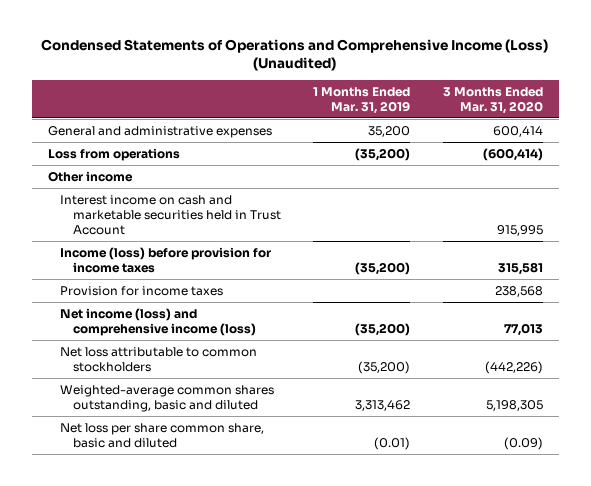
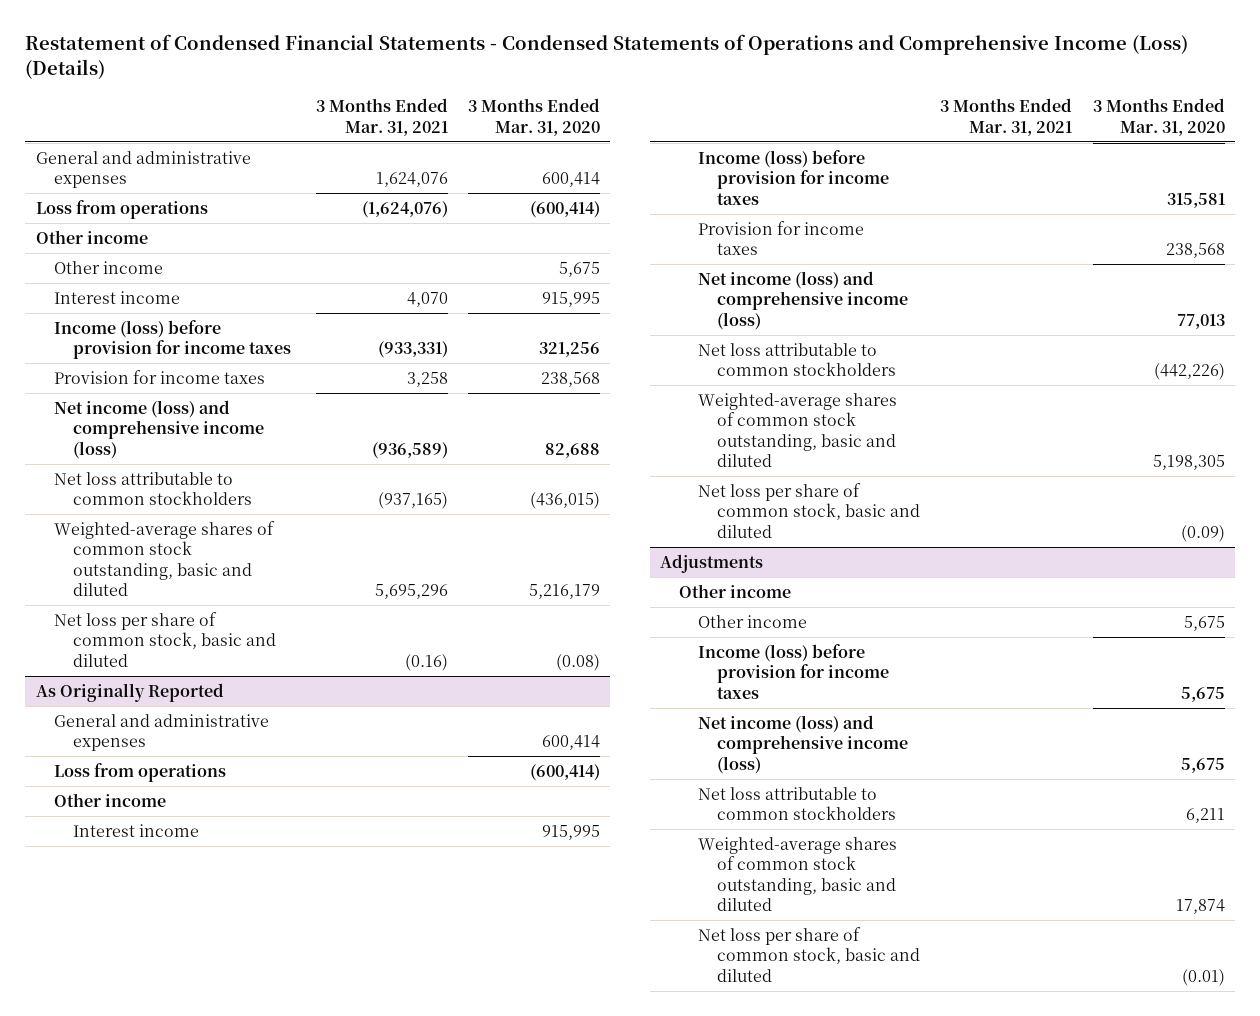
[41,38,549,72] Condensed Statements of Operations and Comprehensive Income (Loss) (Unaudited) -> [25,34,1189,80] Restatement of Condensed Financial Statements - Condensed Statements of Operations and Comprehensive Income (Loss) (Details)
[313,86,411,114] 1 Months Ended Mar. 31, 2019 -> none
none -> [315,98,448,136] 3 Months Ended Mar. 31, 2021
none -> [54,260,164,274] Other income
[60,194,281,235] Interest income on cash and marketable securities held in Trust Account -> [54,290,181,304] Interest income
none -> [54,319,292,360] Income (loss) before provision for income taxes
none -> [54,369,266,384] Provision for income taxes
none -> [54,399,265,459] Net income (loss) and comprehensive income (loss)
none -> [54,471,253,506] Net loss attributable to common stockholders
none -> [54,520,276,597] Weighted-average shares of common stock outstanding, basic and diluted
none -> [54,611,277,667] Net loss per share of common stock, basic and diluted
none -> [35,682,224,702] As Originally Reported
none -> [54,713,270,752] General and administrative expenses
none -> [54,762,227,782] Loss from operations
none -> [54,792,167,807] Other income
none -> [73,823,200,837] Interest income
[60,384,275,412] Weighted-average common shares outstanding, basic and diluted -> [698,392,898,468] Weighted-average shares of common stock outstanding, basic and diluted
[60,422,265,448] Net loss per share common share, basic and diluted -> [698,482,920,538] Net loss per share of common stock, basic and diluted
none -> [660,553,764,573] Adjustments
none -> [679,583,792,598] Other income
none -> [698,614,808,628] Other income
none -> [698,643,889,699] Income (loss) before provision for income taxes
none -> [698,714,908,774] Net income (loss) and comprehensive income (loss)
none -> [698,786,896,821] Net loss attributable to common stockholders
none -> [698,836,898,912] Weighted-average shares of common stock outstanding, basic and diluted
none -> [698,926,920,982] Net loss per share of common stock, basic and diluted

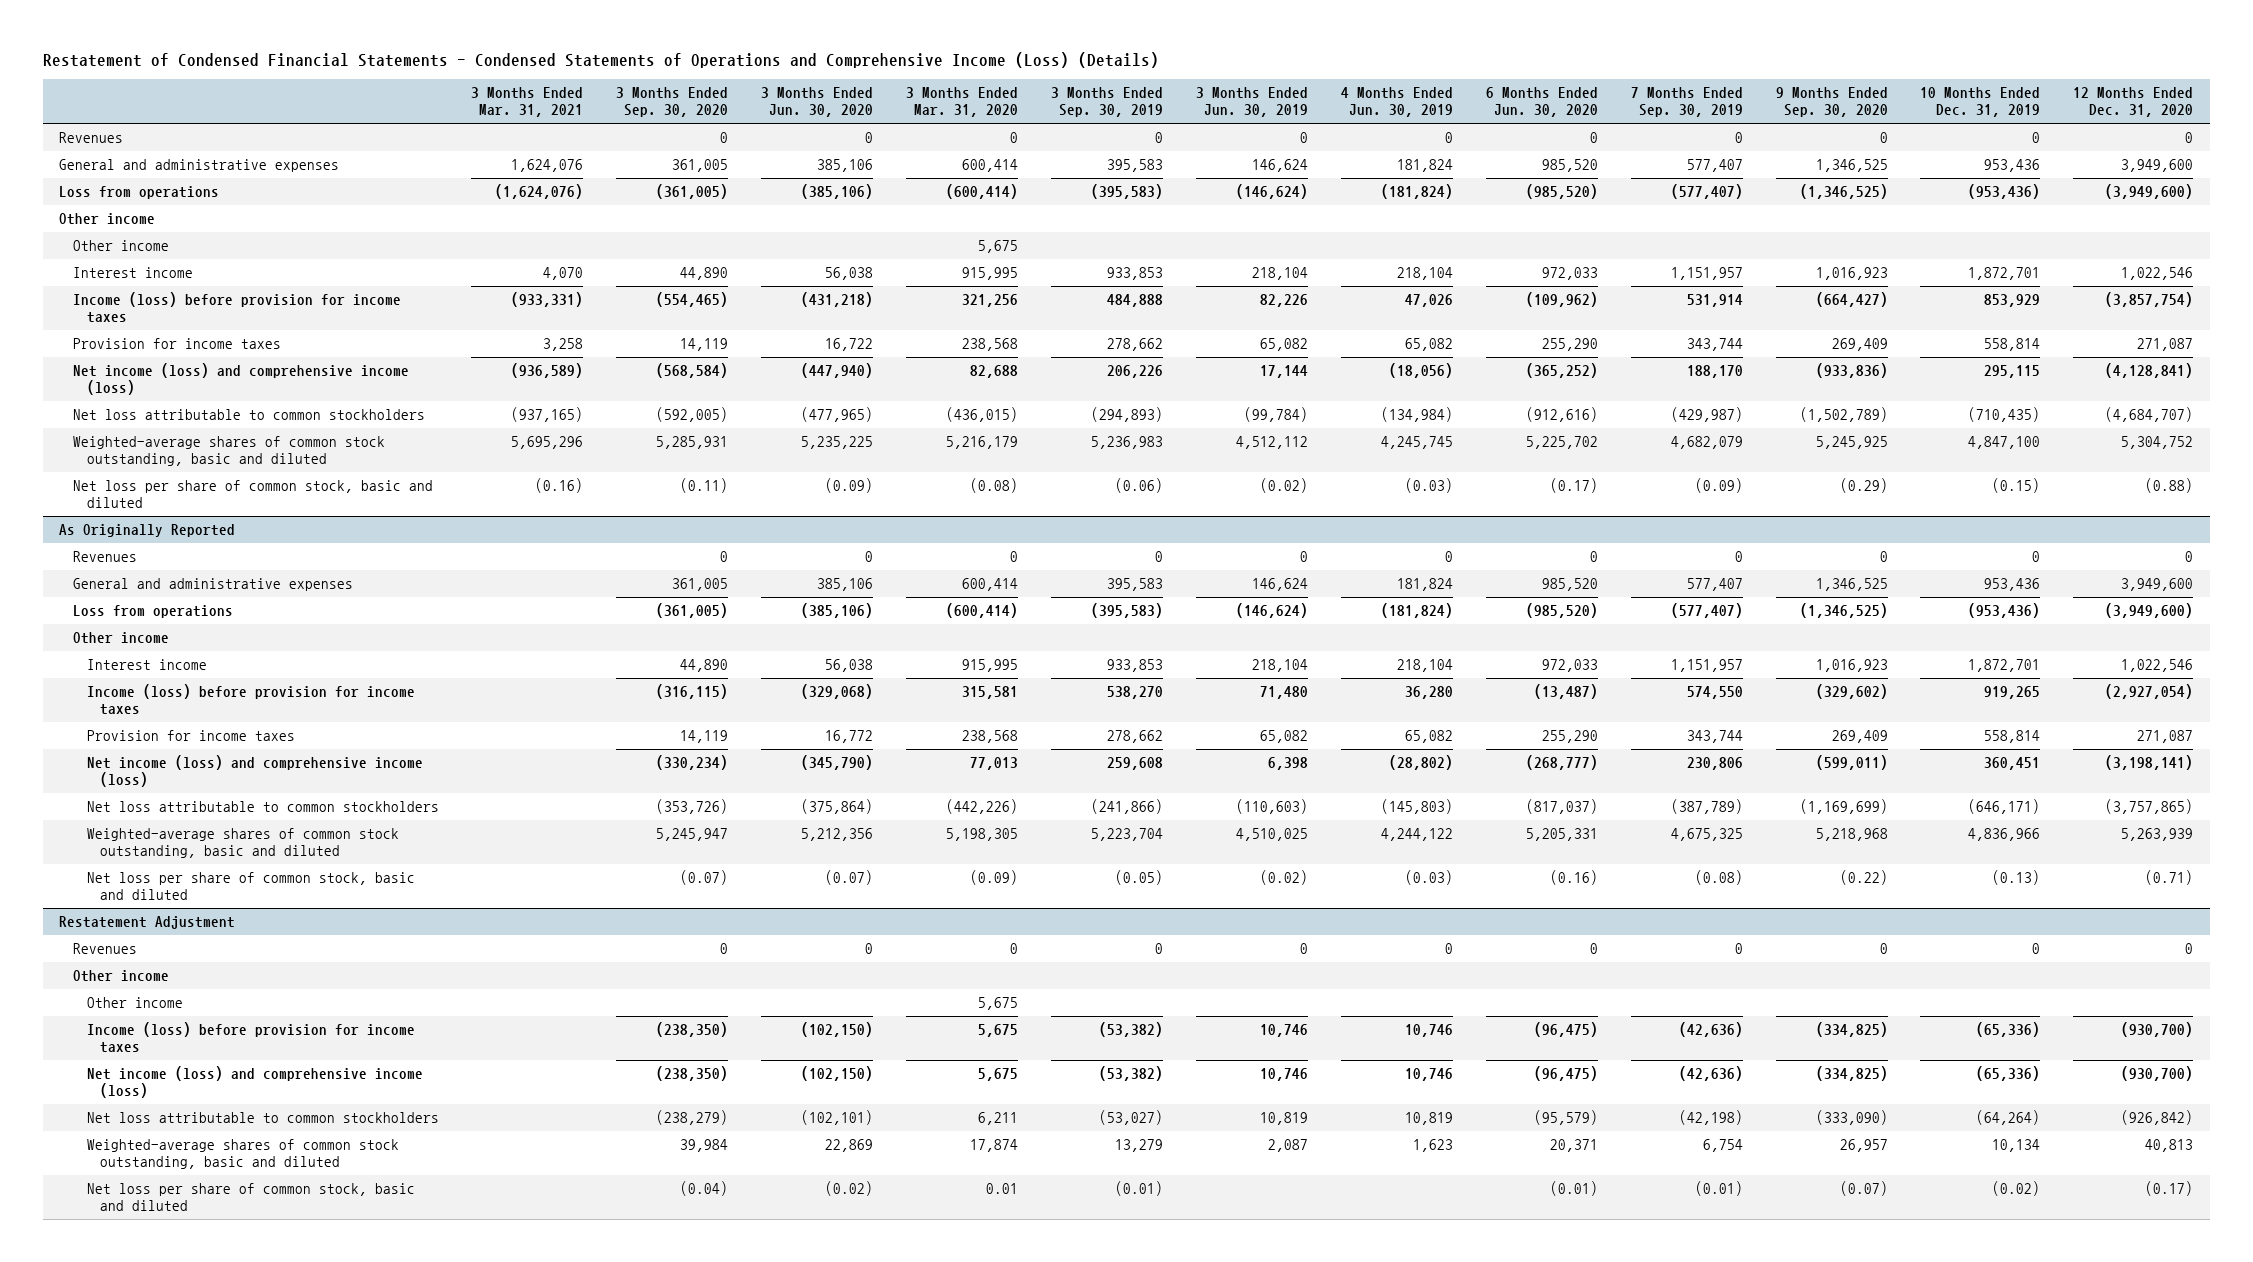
none -> [616,87,729,118] 3 Months Ended Sep. 30, 2020
none -> [761,87,874,118] 3 Months Ended Jun. 30, 2020
none -> [1051,87,1164,118] 3 Months Ended Sep. 30, 2019
none -> [1195,87,1308,118] 3 Months Ended Jun. 30, 2019
none -> [1340,87,1453,118] 4 Months Ended Jun. 30, 2019
none -> [1485,87,1598,118] 6 Months Ended Jun. 30, 2020
none -> [1630,87,1743,118] 7 Months Ended Sep. 30, 2019
none -> [1775,87,1888,118] 9 Months Ended Sep. 30, 2020
none -> [1920,87,2041,118] 10 Months Ended Dec. 31, 2019
none -> [2073,87,2194,118] 12 Months Ended Dec. 31, 2020
none -> [59,132,124,144] Revenues
none -> [72,551,137,563] Revenues
[660,553,764,573] Adjustments -> [59,916,236,930] Restatement Adjustment
none -> [72,943,137,955] Revenues
[1181,968,1225,986] (0.01) -> [986,1183,1019,1195] 0.01

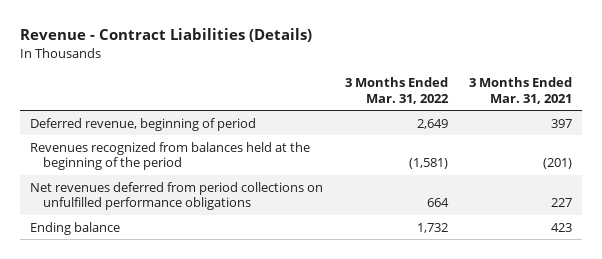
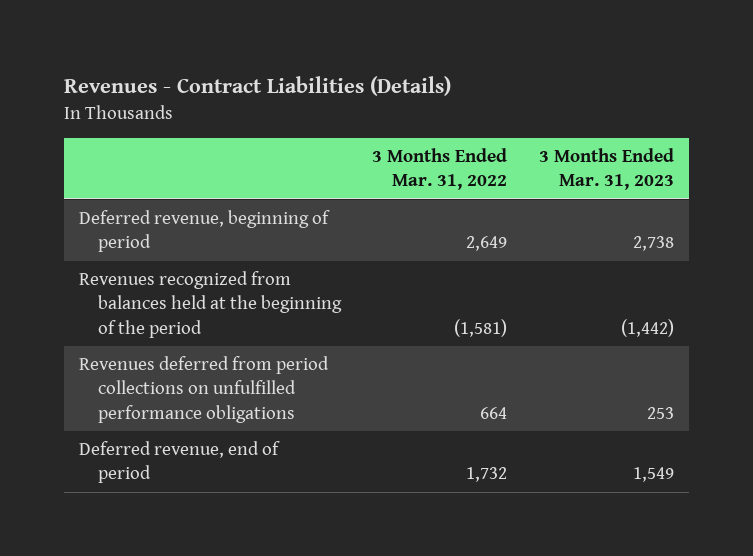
[19,27,312,42] Revenue - Contract Liabilities (Details) -> [63,76,451,97] Revenues - Contract Liabilities (Details)
[468,77,572,105] 3 Months Ended Mar. 31, 2021 -> none
none -> [538,147,674,191] 3 Months Ended Mar. 31, 2023
[30,181,324,211] Net revenues deferred from period collections on unfulfilled performance obligations -> [79,355,330,424] Revenues deferred from period collections on unfulfilled performance obligations
[30,221,121,235] Ending balance -> [79,440,281,484] Deferred revenue, end of period

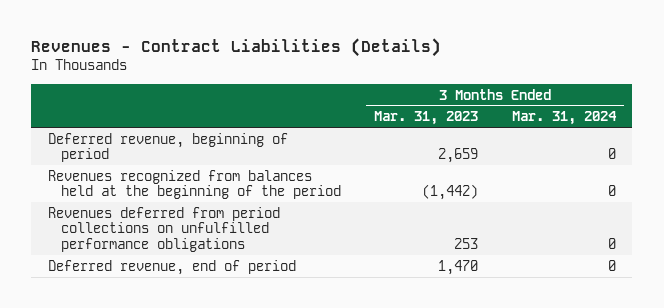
[372,147,508,191] 3 Months Ended Mar. 31, 2022 -> none
none -> [511,111,617,126] Mar. 31, 2024
[632,236,674,252] 2,738 -> [438,148,479,164] 2,659
[632,467,674,483] 1,549 -> [438,259,479,275] 1,470

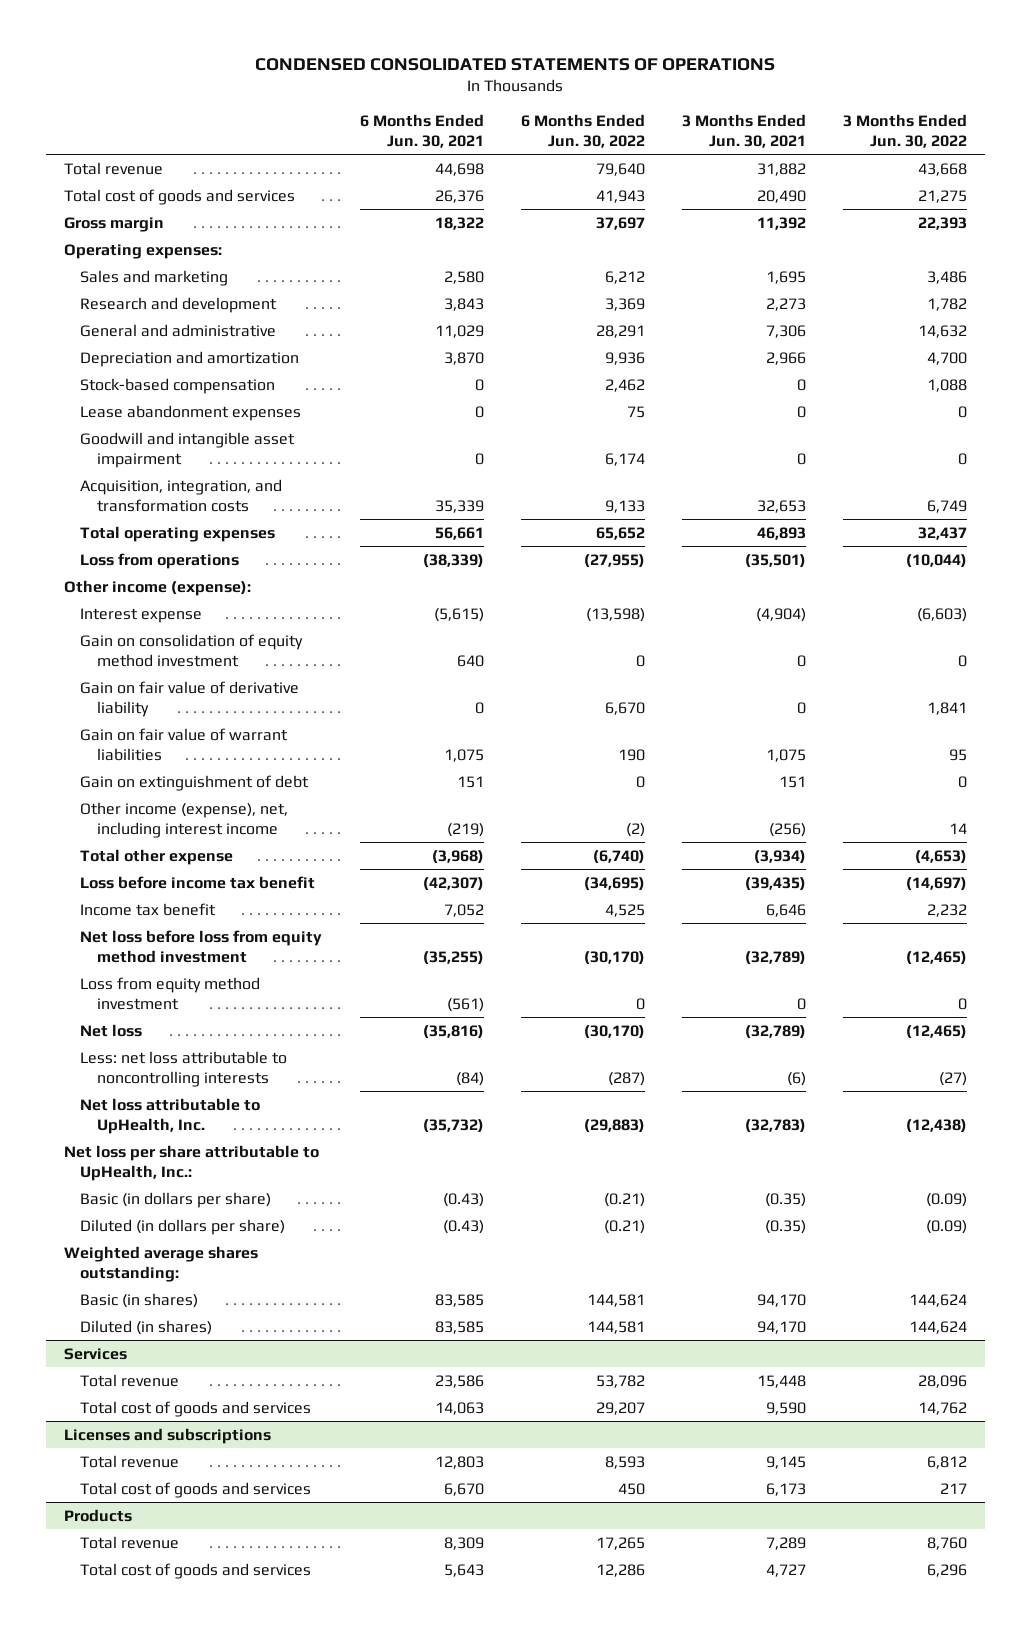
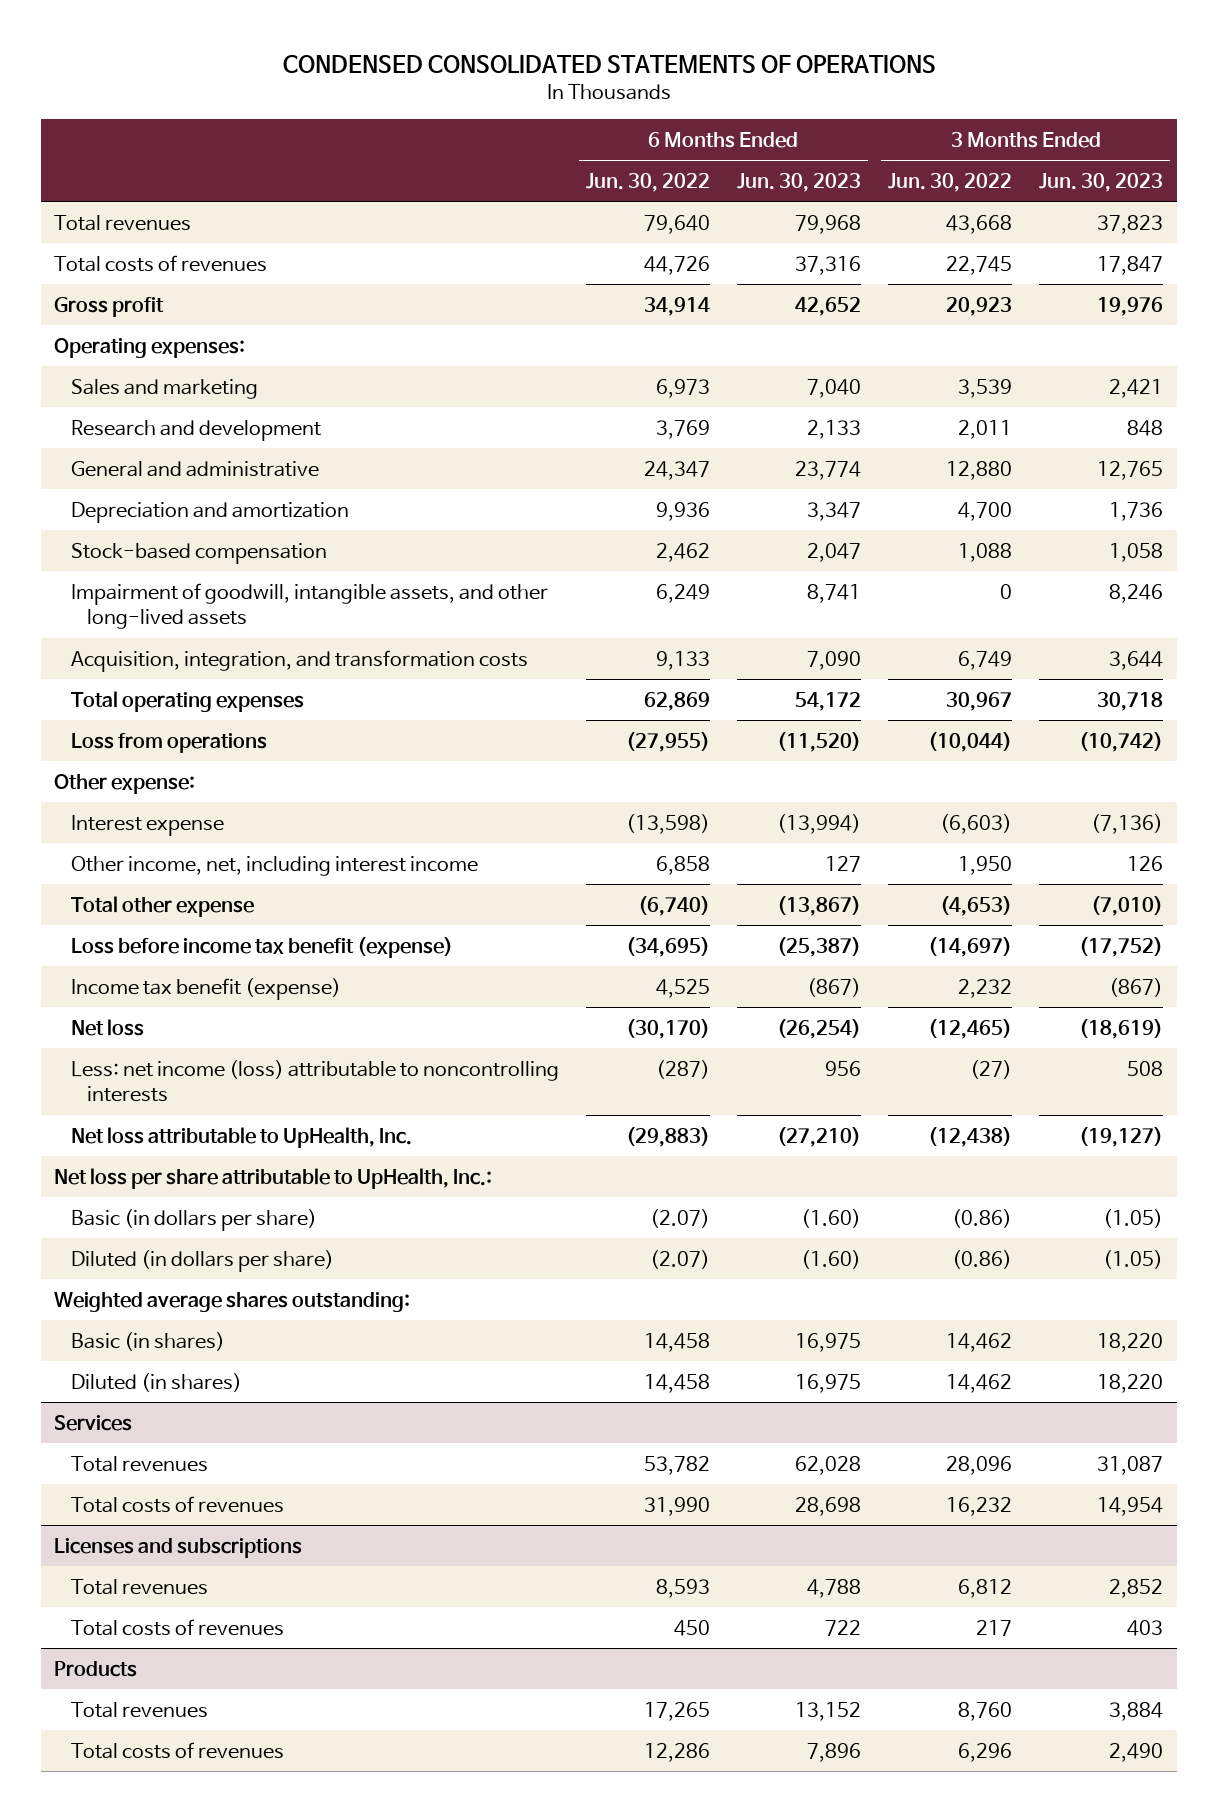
[359,113,484,148] 6 Months Ended Jun. 30, 2021 -> none
[681,113,806,148] 3 Months Ended Jun. 30, 2021 -> none
none -> [736,172,861,192] Jun. 30, 2023
none -> [1039,172,1164,192] Jun. 30, 2023
[64,161,164,175] Total revenue -> [54,214,192,231] Total revenues
[64,188,296,205] Total cost of goods and services -> [54,254,268,272] Total costs of revenues
[595,189,645,203] 41,943 -> [643,255,710,275] 44,726
[917,189,967,203] 21,275 -> [945,255,1012,275] 22,745
[64,216,165,232] Gross margin -> [54,296,165,317] Gross profit
[595,216,645,230] 37,697 -> [643,296,710,316] 34,914
[917,216,967,230] 22,393 -> [945,296,1012,316] 20,923
[604,270,645,284] 6,212 -> [655,378,710,398] 6,973
[926,270,967,284] 3,486 -> [957,378,1012,398] 3,539
[604,297,645,311] 3,369 -> [655,419,710,439] 3,769
[926,297,967,311] 1,782 -> [957,419,1012,439] 2,011
[595,324,645,338] 28,291 -> [643,460,710,480] 24,347
[917,324,967,338] 14,632 -> [945,460,1012,480] 12,880
[80,404,302,421] Lease abandonment expenses -> none
[80,431,296,468] Goodwill and intangible asset impairment -> [70,582,548,630] Impairment of goodwill, intangible assets, and other long-lived assets
[604,452,645,466] 6,174 -> [655,583,710,603] 6,249
[595,526,645,540] 65,652 -> [643,691,710,711] 62,869
[917,526,967,540] 32,437 -> [945,691,1012,711] 30,967
[64,579,252,596] Other income (expense): -> [54,773,196,794] Other expense:
[80,633,304,667] Gain on consolidation of equity method investment -> none
[80,680,300,717] Gain on fair value of derivative liability -> none
[80,727,289,761] Gain on fair value of warrant liabilities -> none
[80,774,310,791] Gain on extinguishment of debt -> none
[80,801,289,838] Other income (expense), net, including interest income -> [70,855,478,876] Other income, net, including interest income
[625,822,645,837] (2) -> [655,855,710,875] 6,858
[948,822,967,834] 14 -> [957,855,1012,875] 1,950
[80,929,323,963] Net loss before loss from equity method investment -> none
[80,976,261,1010] Loss from equity method investment -> none
[80,875,316,889] Loss before income tax benefit -> [70,936,453,958] Loss before income tax benefit (expense)
[80,902,217,916] Income tax benefit -> [70,977,341,1000] Income tax benefit (expense)
[80,1050,288,1087] Less: net loss attributable to noncontrolling interests -> [70,1059,559,1103] Less: net income (loss) attributable to noncontrolling interests
[603,1192,645,1207] (0.21) -> [649,1208,710,1228] (2.07)
[925,1192,967,1207] (0.09) -> [951,1208,1012,1228] (0.86)
[603,1219,645,1234] (0.21) -> [649,1249,710,1269] (2.07)
[925,1219,967,1234] (0.09) -> [951,1249,1012,1269] (0.86)
[586,1293,645,1307] 144,581 -> [643,1332,710,1352] 14,458
[908,1293,967,1307] 144,624 -> [945,1332,1012,1352] 14,462
[586,1320,645,1334] 144,581 -> [643,1373,710,1393] 14,458
[908,1320,967,1334] 144,624 -> [945,1373,1012,1393] 14,462
[80,1373,180,1387] Total revenue -> [70,1455,208,1472] Total revenues
[80,1400,312,1417] Total cost of goods and services -> [70,1495,284,1513] Total costs of revenues
[595,1401,645,1415] 29,207 -> [643,1496,710,1516] 31,990
[917,1401,967,1415] 14,762 -> [945,1496,1012,1516] 16,232
[80,1454,180,1468] Total revenue -> [70,1578,208,1595] Total revenues
[80,1481,312,1498] Total cost of goods and services -> [70,1618,284,1636] Total costs of revenues
[80,1535,180,1549] Total revenue -> [70,1701,208,1718] Total revenues
[80,1562,312,1579] Total cost of goods and services -> [70,1741,284,1759] Total costs of revenues

